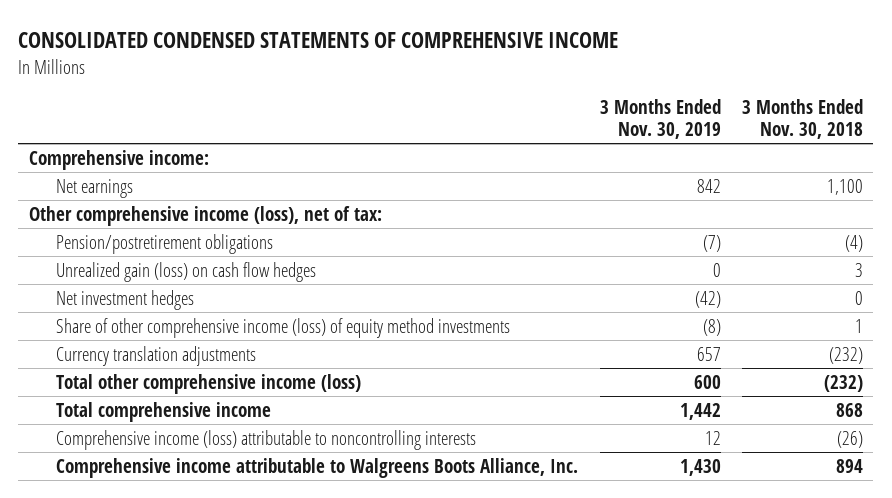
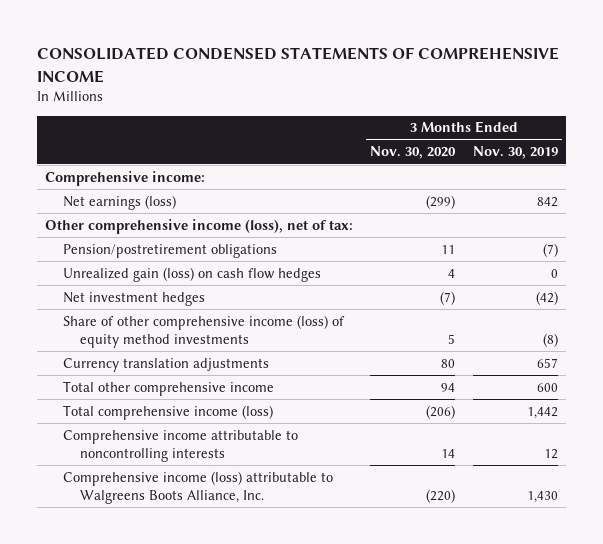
[741,98,863,140] 3 Months Ended Nov. 30, 2018 -> none
none -> [370,146,457,160] Nov. 30, 2020
[56,178,134,198] Net earnings -> [62,194,176,210] Net earnings (loss)
[56,373,362,394] Total other comprehensive income (loss) -> [62,380,274,396] Total other comprehensive income
[56,401,272,422] Total comprehensive income -> [62,404,273,420] Total comprehensive income (loss)
[56,429,477,450] Comprehensive income (loss) attributable to noncontrolling interests -> [62,429,298,463] Comprehensive income attributable to noncontrolling interests
[56,457,579,478] Comprehensive income attributable to Walgreens Boots Alliance, Inc. -> [62,470,333,505] Comprehensive income (loss) attributable to Walgreens Boots Alliance, Inc.

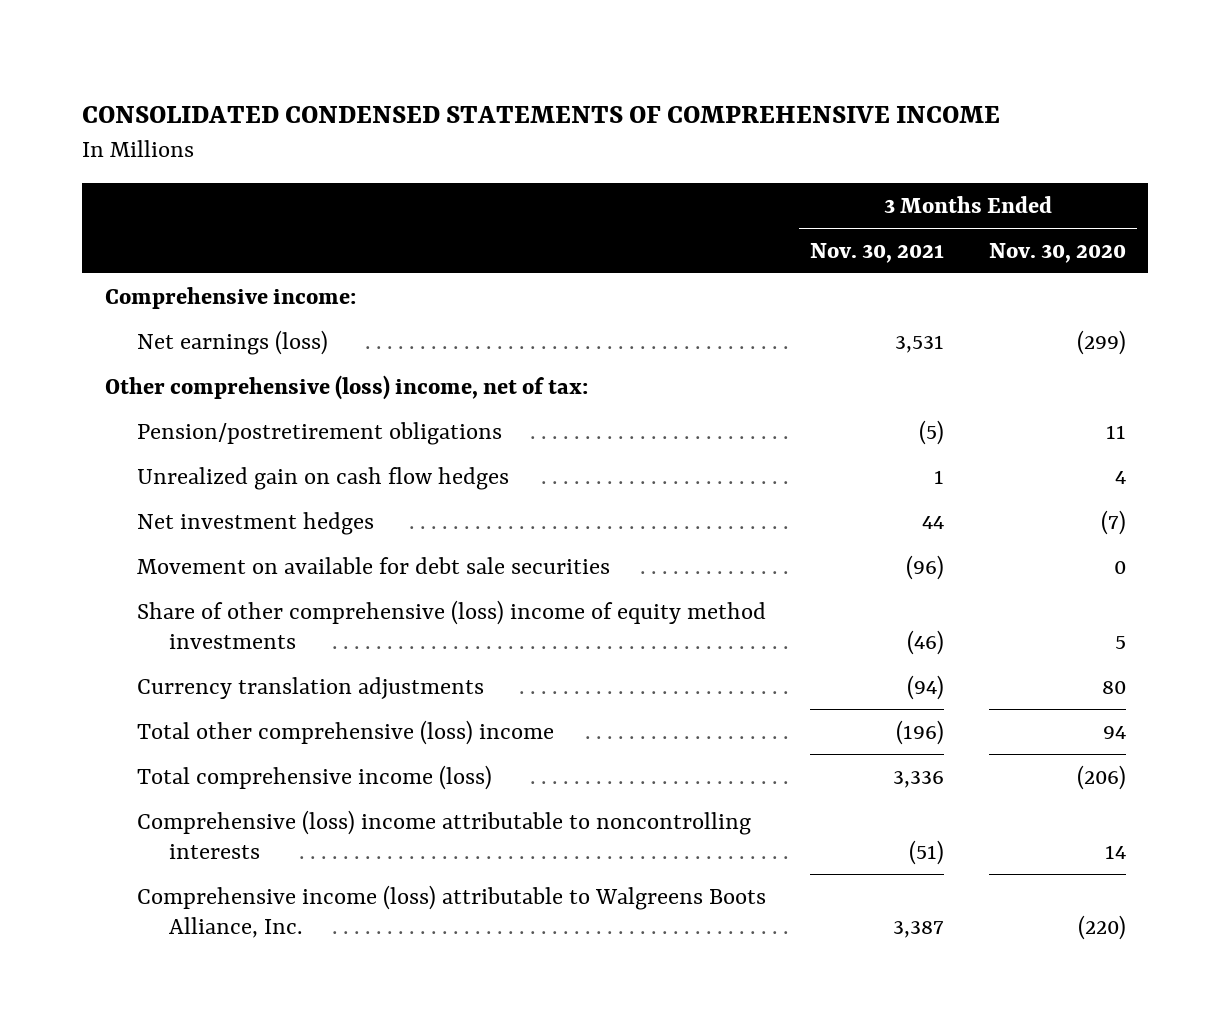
[472,146,558,160] Nov. 30, 2019 -> none
none -> [810,242,945,263] Nov. 30, 2021
[45,218,354,234] Other comprehensive income (loss), net of tax: -> [104,374,588,400] Other comprehensive (loss) income, net of tax:
[62,266,321,282] Unrealized gain (loss) on cash flow hedges -> [136,466,509,490] Unrealized gain on cash flow hedges
none -> [136,556,610,574] Movement on available for debt sale securities
[62,314,345,349] Share of other comprehensive income (loss) of equity method investments -> [136,599,766,650] Share of other comprehensive (loss) income of equity method investments
[62,380,274,396] Total other comprehensive income -> [136,719,554,745] Total other comprehensive (loss) income
[62,429,298,463] Comprehensive income attributable to noncontrolling interests -> [136,809,751,860] Comprehensive (loss) income attributable to noncontrolling interests

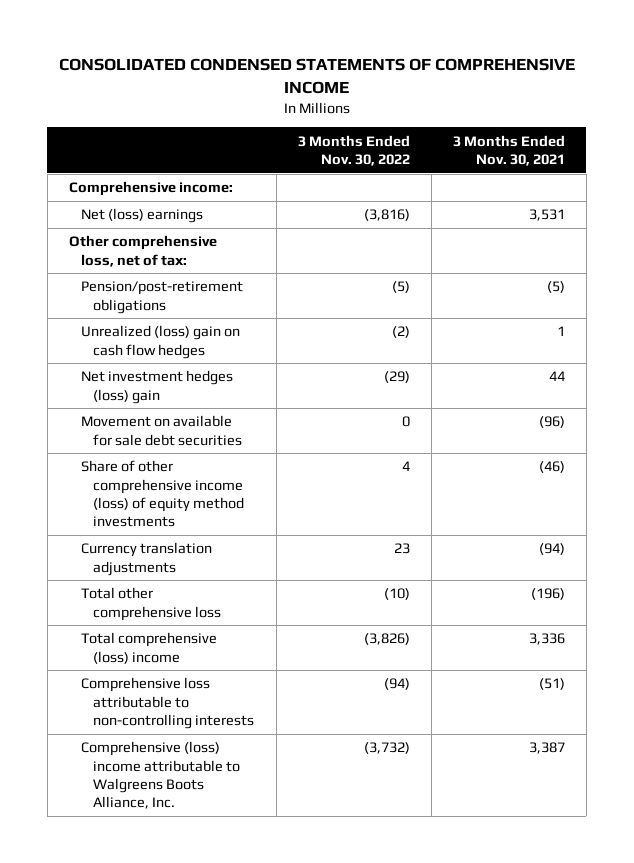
[988,242,1126,263] Nov. 30, 2020 -> none
none -> [297,134,410,166] 3 Months Ended Nov. 30, 2022
[136,329,328,355] Net earnings (loss) -> [81,208,204,224] Net (loss) earnings
[104,374,588,400] Other comprehensive (loss) income, net of tax: -> [68,235,217,267] Other comprehensive loss, net of tax:
[136,421,502,445] Pension/postretirement obligations -> [81,281,244,314] Pension/post-retirement obligations
[136,466,509,490] Unrealized gain on cash flow hedges -> [81,325,241,359] Unrealized (loss) gain on cash flow hedges
[136,511,374,535] Net investment hedges -> [81,370,234,404] Net investment hedges (loss) gain
[136,556,610,574] Movement on available for debt sale securities -> [81,415,243,446] Movement on available for sale debt securities
[136,599,766,650] Share of other comprehensive (loss) income of equity method investments -> [81,460,245,528] Share of other comprehensive income (loss) of equity method investments
[136,719,554,745] Total other comprehensive (loss) income -> [81,587,222,621] Total other comprehensive loss
[136,764,492,790] Total comprehensive income (loss) -> [81,632,218,664] Total comprehensive (loss) income
[136,809,751,860] Comprehensive (loss) income attributable to noncontrolling interests -> [81,677,255,729] Comprehensive loss attributable to non-controlling interests
[136,884,766,939] Comprehensive income (loss) attributable to Walgreens Boots Alliance, Inc. -> [81,741,241,810] Comprehensive (loss) income attributable to Walgreens Boots Alliance, Inc.

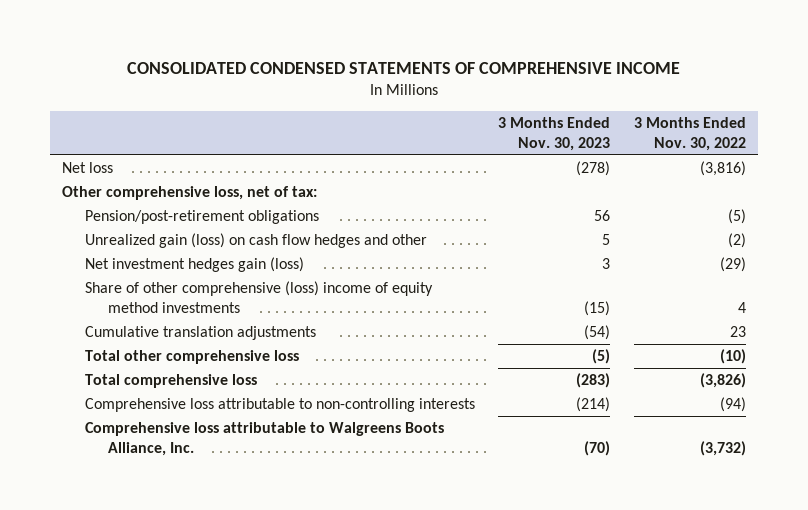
[452,134,565,166] 3 Months Ended Nov. 30, 2021 -> none
none -> [498,117,611,151] 3 Months Ended Nov. 30, 2023
[68,181,233,197] Comprehensive income: -> none
[81,208,204,224] Net (loss) earnings -> [61,162,113,174] Net loss
[81,415,243,446] Movement on available for sale debt securities -> none
[81,325,241,359] Unrealized (loss) gain on cash flow hedges -> [84,233,427,249] Unrealized gain (loss) on cash flow hedges and other
[81,370,234,404] Net investment hedges (loss) gain -> [84,257,304,273] Net investment hedges gain (loss)
[81,460,245,528] Share of other comprehensive income (loss) of equity method investments -> [84,281,433,313] Share of other comprehensive (loss) income of equity method investments
[81,542,213,576] Currency translation adjustments -> [84,326,316,341] Cumulative translation adjustments
[81,632,218,664] Total comprehensive (loss) income -> [84,374,257,389] Total comprehensive loss
[81,741,241,810] Comprehensive (loss) income attributable to Walgreens Boots Alliance, Inc. -> [84,422,444,456] Comprehensive loss attributable to Walgreens Boots Alliance, Inc.

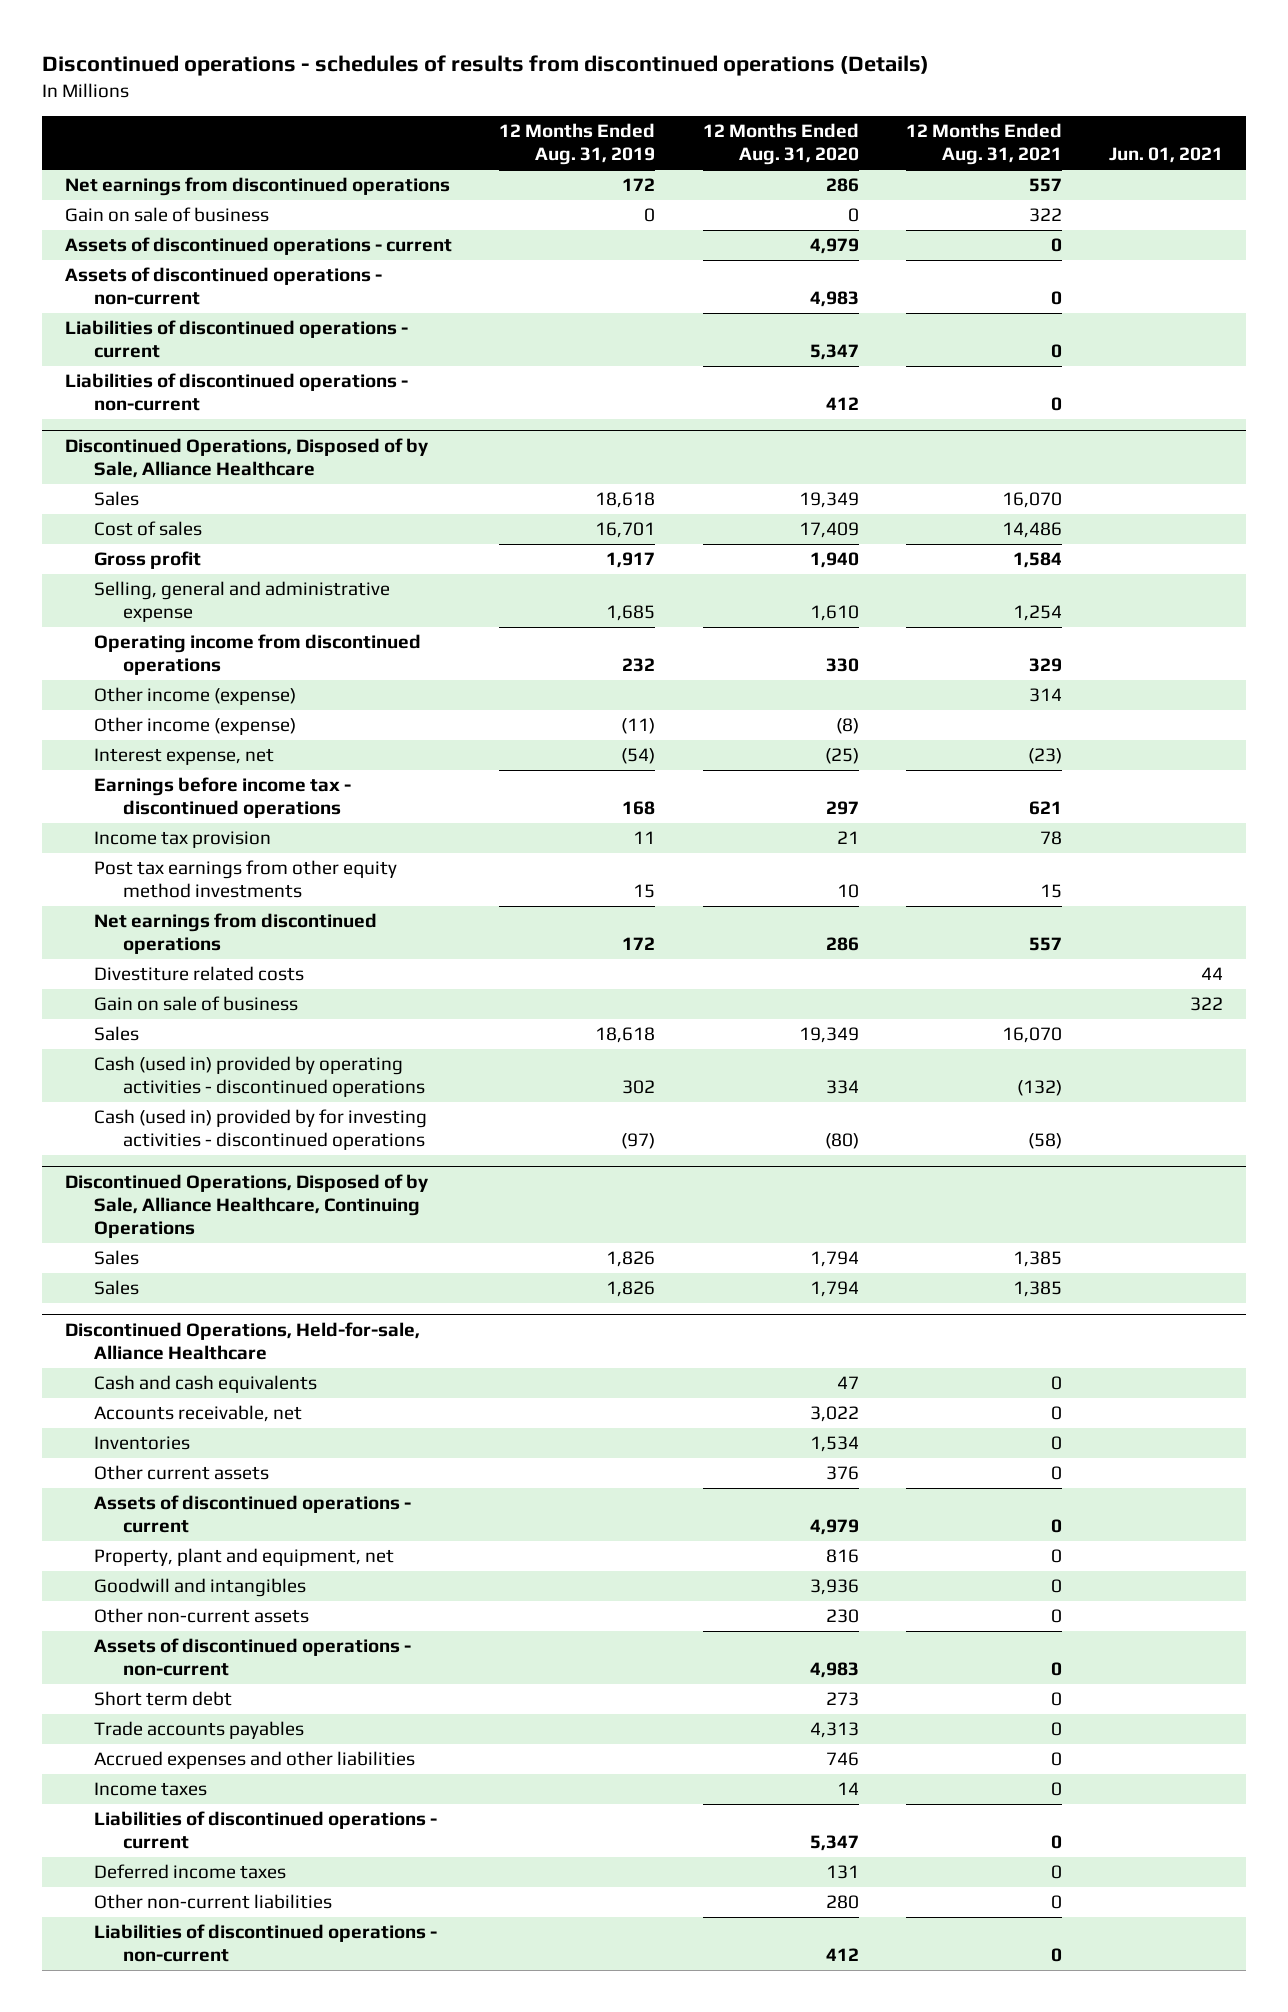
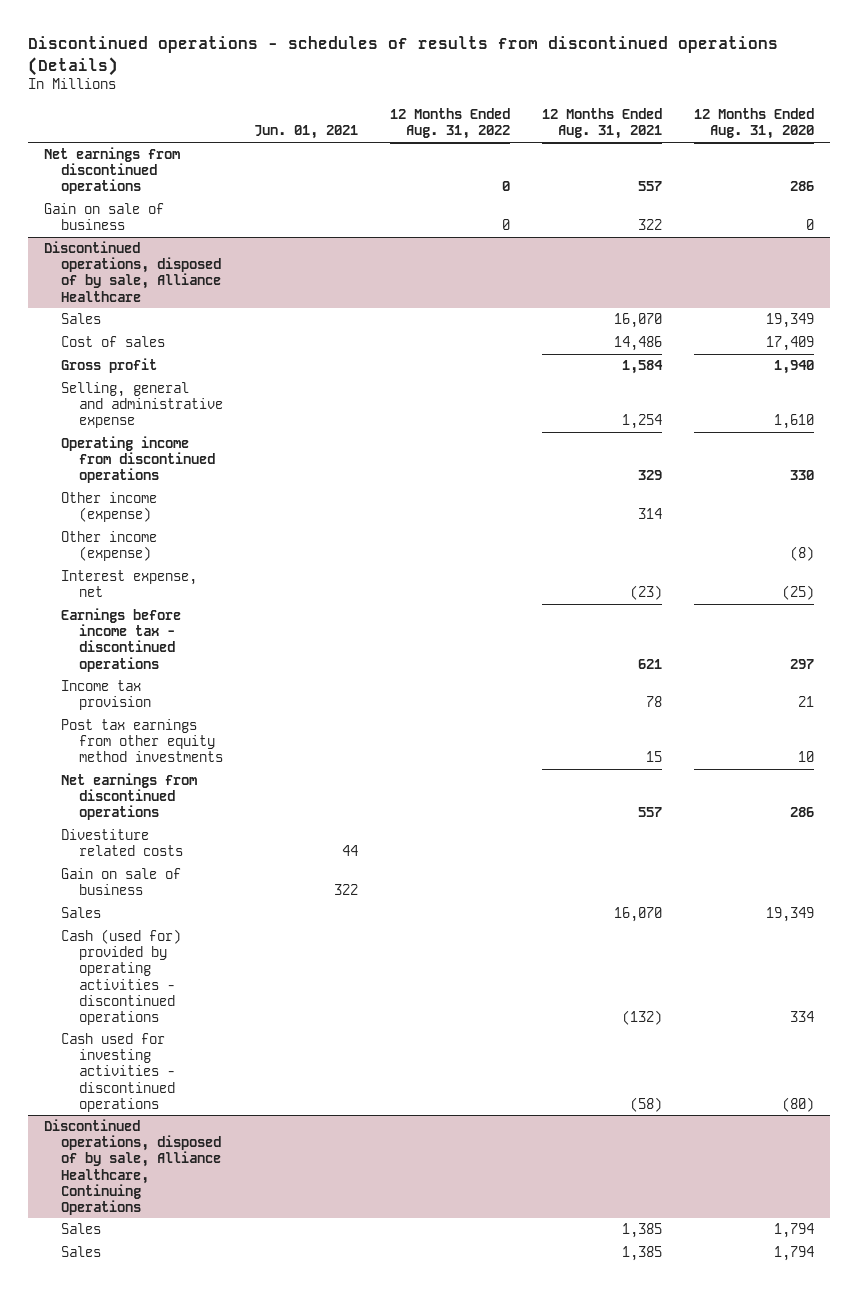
[499,123,656,166] 12 Months Ended Aug. 31, 2019 -> none
none -> [390,108,511,140] 12 Months Ended Aug. 31, 2022
[65,237,453,256] Assets of discontinued operations - current -> none
[65,267,383,306] Assets of discontinued operations - non-current -> none
[65,320,409,359] Liabilities of discontinued operations - current -> none
[65,373,409,412] Liabilities of discontinued operations - non-current -> none
[65,437,429,478] Discontinued Operations, Disposed of by Sale, Alliance Healthcare -> [43,241,222,302] Discontinued operations, disposed of by sale, Alliance Healthcare
[94,1056,425,1098] Cash (used in) provided by operating activities - discontinued operations -> [61,929,182,1025] Cash (used for) provided by operating activities - discontinued operations
[94,1109,428,1151] Cash (used in) provided by for investing activities - discontinued operations -> [61,1033,175,1112] Cash used for investing activities - discontinued operations
[65,1173,429,1238] Discontinued Operations, Disposed of by Sale, Alliance Healthcare, Continuing Operations -> [43,1119,222,1215] Discontinued operations, disposed of by sale, Alliance Healthcare, Continuing Operations
[65,1321,421,1360] Discontinued Operations, Held-for-sale, Alliance Healthcare -> none
[94,1375,318,1394] Cash and cash equivalents -> none
[94,1405,303,1423] Accounts receivable, net -> none
[94,1436,191,1451] Inventories -> none
[94,1465,270,1481] Other current assets -> none
[94,1495,412,1534] Assets of discontinued operations - current -> none
[94,1548,395,1567] Property, plant and equipment, net -> none
[94,1578,307,1598] Goodwill and intangibles -> none
[94,1608,310,1624] Other non-current assets -> none
[94,1638,412,1677] Assets of discontinued operations - non-current -> none
[94,1691,233,1707] Short term debt -> none
[94,1721,305,1740] Trade accounts payables -> none
[94,1751,416,1770] Accrued expenses and other liabilities -> none
[94,1782,208,1797] Income taxes -> none
[94,1811,438,1850] Liabilities of discontinued operations - current -> none
[94,1864,287,1880] Deferred income taxes -> none
[94,1894,333,1910] Other non-current liabilities -> none
[94,1924,438,1963] Liabilities of discontinued operations - non-current -> none

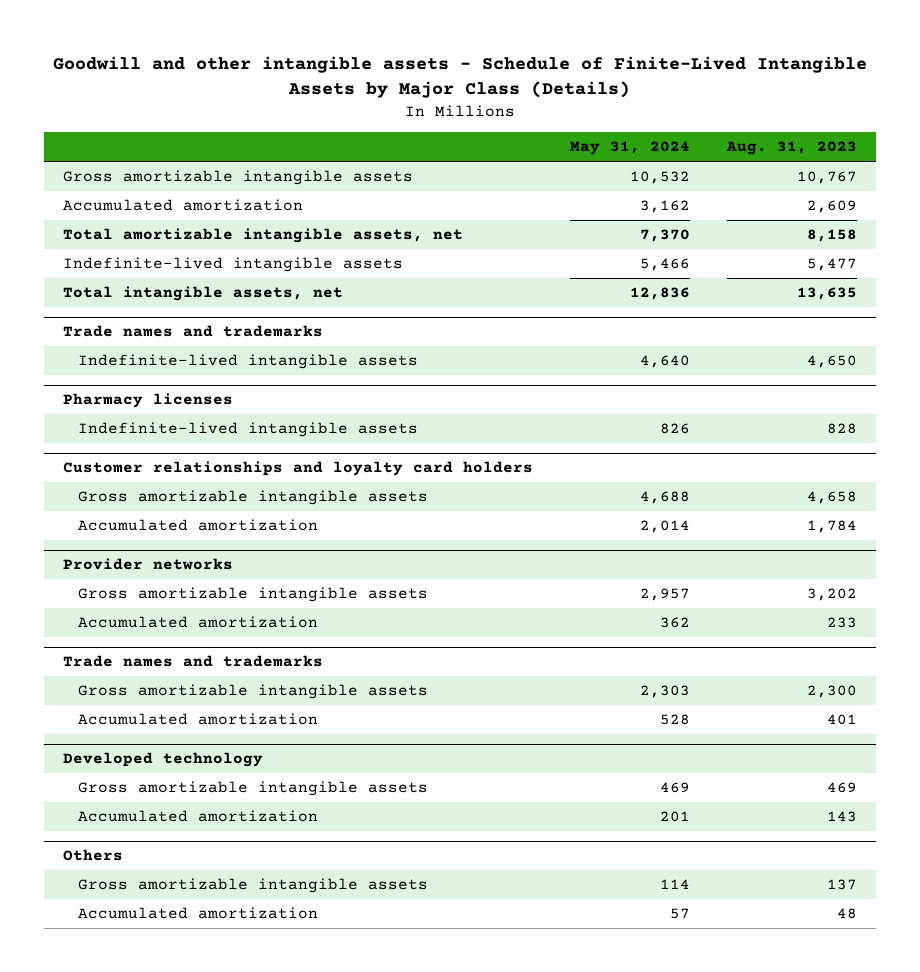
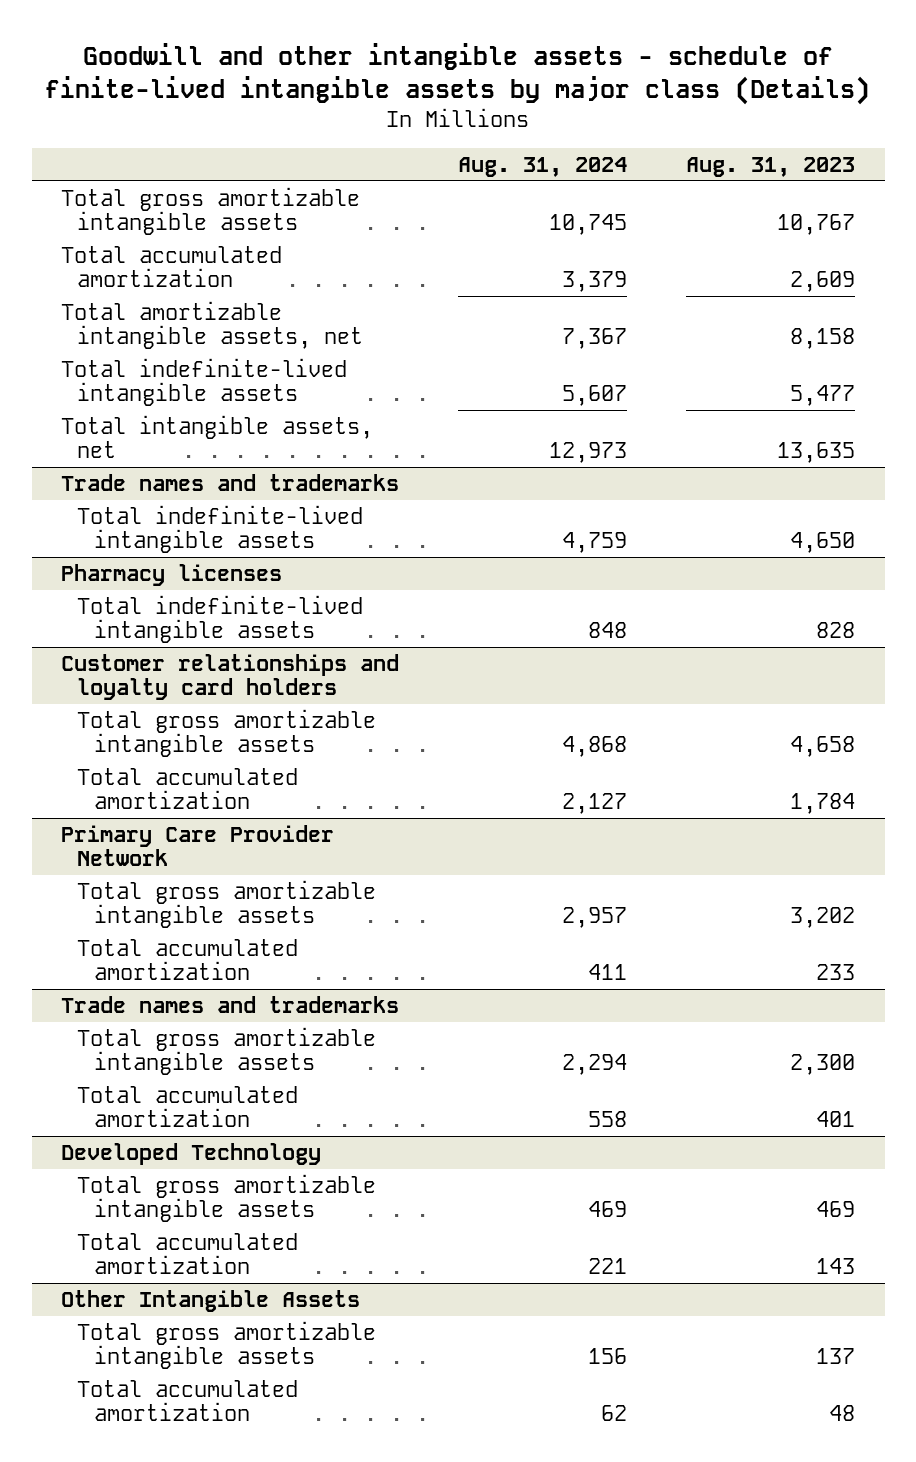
[52,56,867,99] Goodwill and other intangible assets - Schedule of Finite-Lived Intangible Assets by Major Class (Details) -> [45,42,871,105] Goodwill and other intangible assets - schedule of finite-lived intangible assets by major class (Details)
[569,141,690,156] May 31, 2024 -> none
none -> [458,156,628,177] Aug. 31, 2024
[62,170,413,186] Gross amortizable intangible assets -> [61,186,361,236] Total gross amortizable intangible assets
[62,199,303,212] Accumulated amortization -> [61,245,283,288] Total accumulated amortization
[62,257,403,273] Indefinite-lived intangible assets -> [61,357,348,407] Total indefinite-lived intangible assets
[78,354,419,370] Indefinite-lived intangible assets -> [77,504,364,554] Total indefinite-lived intangible assets
[78,422,419,438] Indefinite-lived intangible assets -> [77,594,364,644] Total indefinite-lived intangible assets
[78,490,429,506] Gross amortizable intangible assets -> [77,708,377,758] Total gross amortizable intangible assets
[78,519,319,532] Accumulated amortization -> [77,767,299,810] Total accumulated amortization
[62,558,233,571] Provider networks -> [61,824,335,867] Primary Care Provider Network
[78,587,429,603] Gross amortizable intangible assets -> [77,879,377,929] Total gross amortizable intangible assets
[78,616,319,629] Accumulated amortization -> [77,938,299,981] Total accumulated amortization
[78,684,429,700] Gross amortizable intangible assets -> [77,1026,377,1076] Total gross amortizable intangible assets
[78,713,319,726] Accumulated amortization -> [77,1085,299,1128] Total accumulated amortization
[62,752,263,768] Developed technology -> [61,1142,322,1165] Developed Technology
[78,781,429,797] Gross amortizable intangible assets -> [77,1173,377,1223] Total gross amortizable intangible assets
[78,810,319,823] Accumulated amortization -> [77,1232,299,1275] Total accumulated amortization
[62,849,123,862] Others -> [61,1289,361,1312] Other Intangible Assets
[78,878,429,894] Gross amortizable intangible assets -> [77,1320,377,1370] Total gross amortizable intangible assets
[78,907,319,920] Accumulated amortization -> [77,1379,299,1422] Total accumulated amortization

